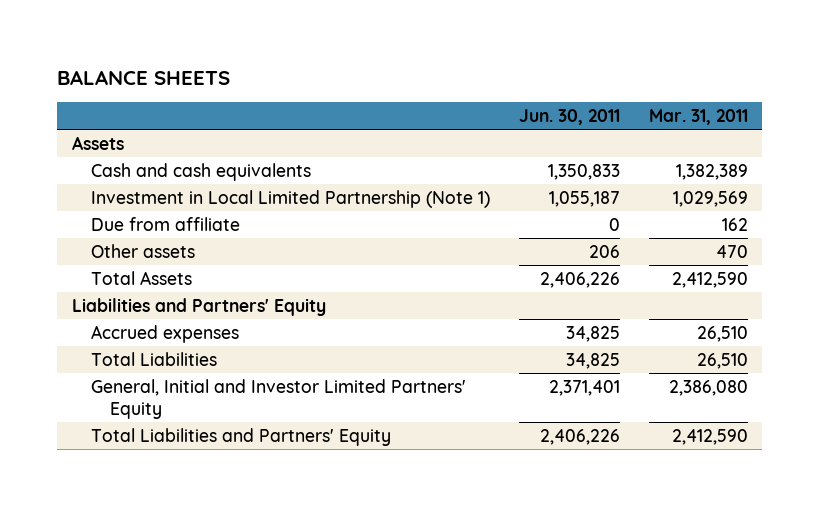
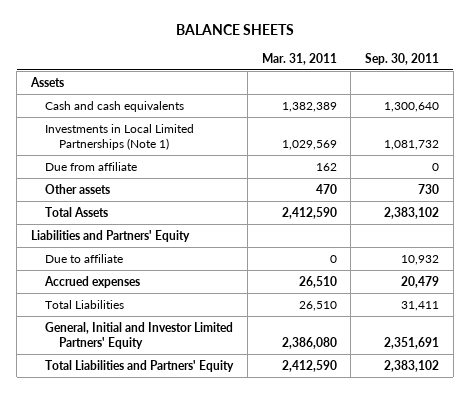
[518,109,620,126] Jun. 30, 2011 -> none
none -> [365,52,440,65] Sep. 30, 2011
[90,189,490,208] Investment in Local Limited Partnership (Note 1) -> [45,123,195,150] Investments in Local Limited Partnerships (Note 1)
none -> [45,253,124,263] Due to affiliate

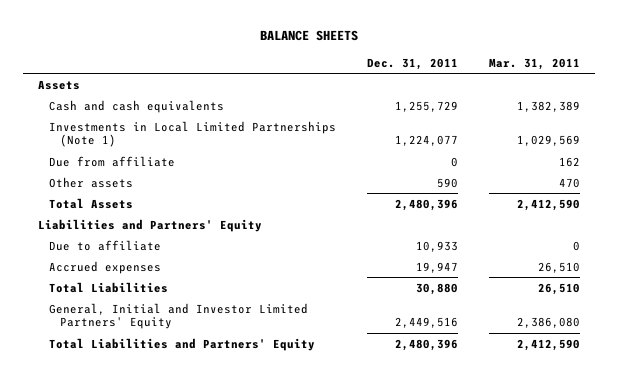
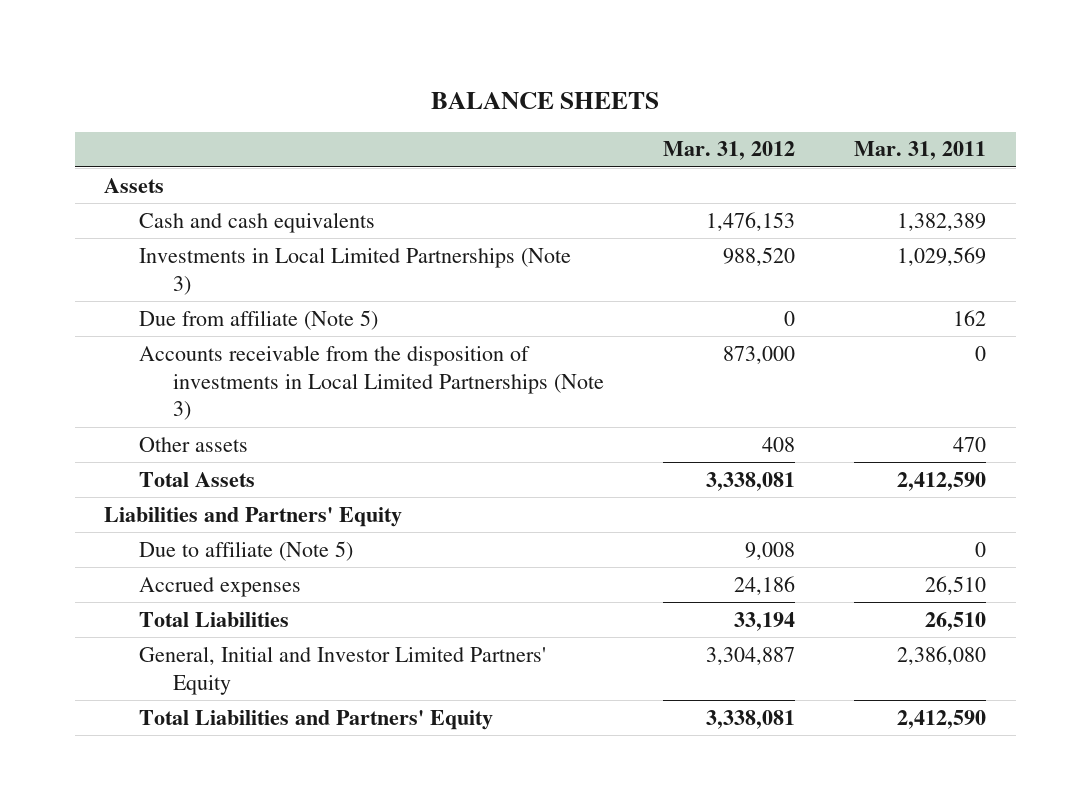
[366,57,458,70] Dec. 31, 2011 -> none
none -> [662,141,795,161] Mar. 31, 2012
[48,120,336,148] Investments in Local Limited Partnerships (Note 1) -> [138,246,571,295] Investments in Local Limited Partnerships (Note 3)
[48,155,175,167] Due from affiliate -> [138,309,378,330] Due from affiliate (Note 5)
none -> [138,344,604,421] Accounts receivable from the disposition of investments in Local Limited Partnerships (Note 3)
[48,239,161,251] Due to affiliate -> [138,540,353,561] Due to affiliate (Note 5)

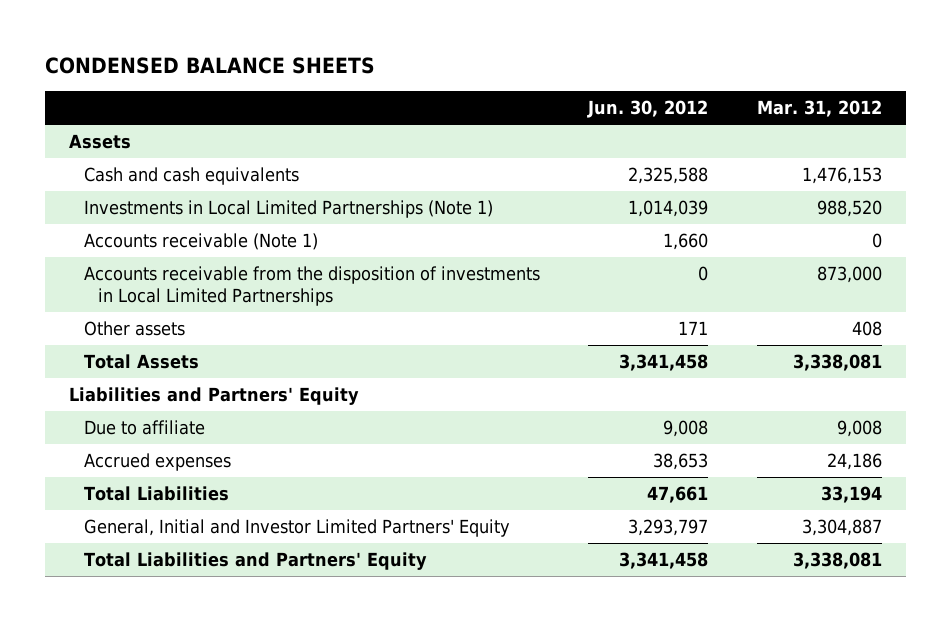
[431,92,660,110] BALANCE SHEETS -> [44,56,375,74] CONDENSED BALANCE SHEETS
[854,141,987,161] Mar. 31, 2011 -> none
none -> [587,100,709,119] Jun. 30, 2012
[138,309,378,330] Due from affiliate (Note 5) -> none
[138,246,571,295] Investments in Local Limited Partnerships (Note 3) -> [83,200,493,219] Investments in Local Limited Partnerships (Note 1)
none -> [83,233,318,251] Accounts receivable (Note 1)
[138,344,604,421] Accounts receivable from the disposition of investments in Local Limited Partnerships (Note 3) -> [83,266,540,306] Accounts receivable from the disposition of investments in Local Limited Partnerships
[138,540,353,561] Due to affiliate (Note 5) -> [83,420,205,436] Due to affiliate

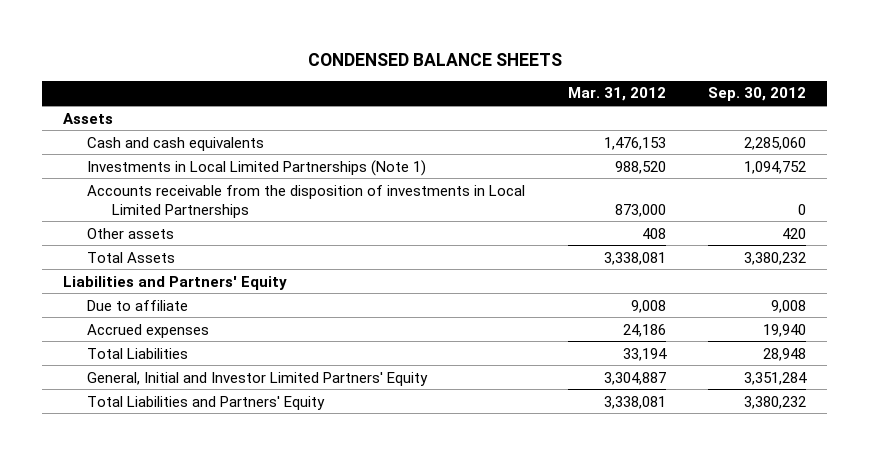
[587,100,709,119] Jun. 30, 2012 -> none
none -> [708,87,807,102] Sep. 30, 2012
[83,233,318,251] Accounts receivable (Note 1) -> none

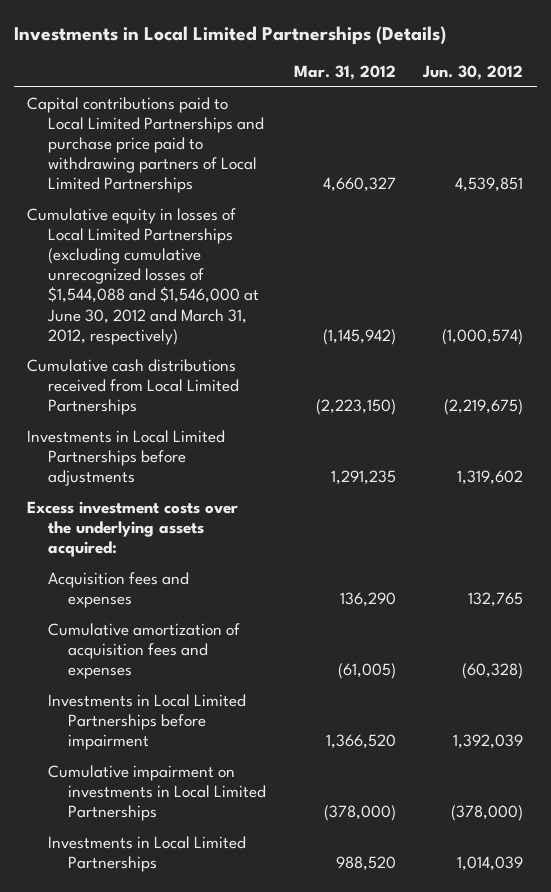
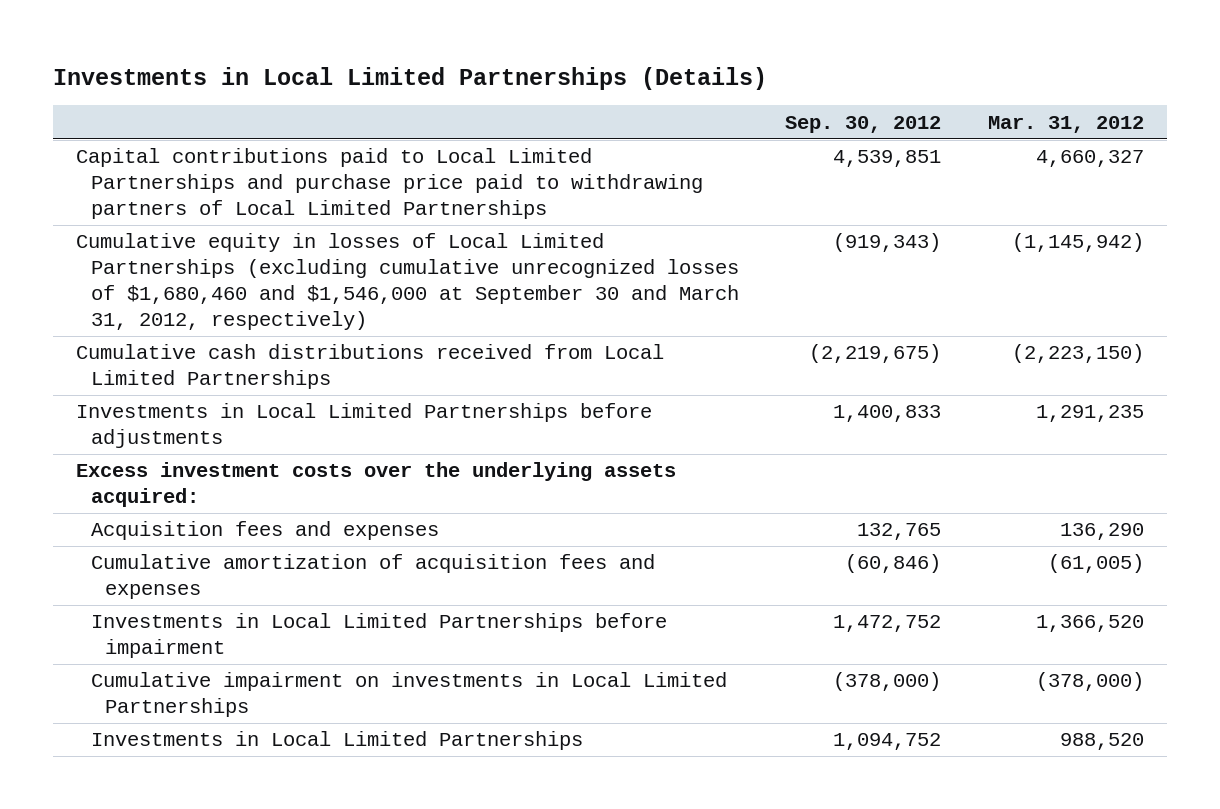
[422,65,524,81] Jun. 30, 2012 -> none
none -> [785,115,942,133] Sep. 30, 2012
[27,207,259,345] Cumulative equity in losses of Local Limited Partnerships (excluding cumulative unrecognized losses of $1,544,088 and $1,546,000 at June 30, 2012 and March 31, 2012, respectively) -> [76,233,739,330] Cumulative equity in losses of Local Limited Partnerships (excluding cumulative unrecognized losses of $1,680,460 and $1,546,000 at September 30 and March 31, 2012, respectively)

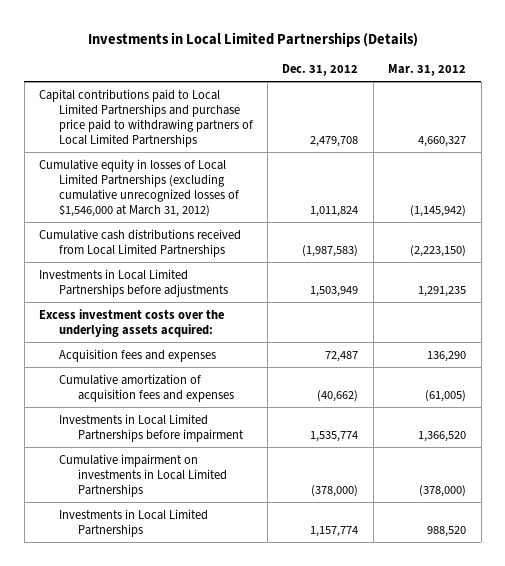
[785,115,942,133] Sep. 30, 2012 -> none
none -> [282,63,359,76] Dec. 31, 2012
[76,233,739,330] Cumulative equity in losses of Local Limited Partnerships (excluding cumulative unrecognized losses of $1,680,460 and $1,546,000 at September 30 and March 31, 2012, respectively) -> [39,158,239,217] Cumulative equity in losses of Local Limited Partnerships (excluding cumulative unrecognized losses of $1,546,000 at March 31, 2012)

